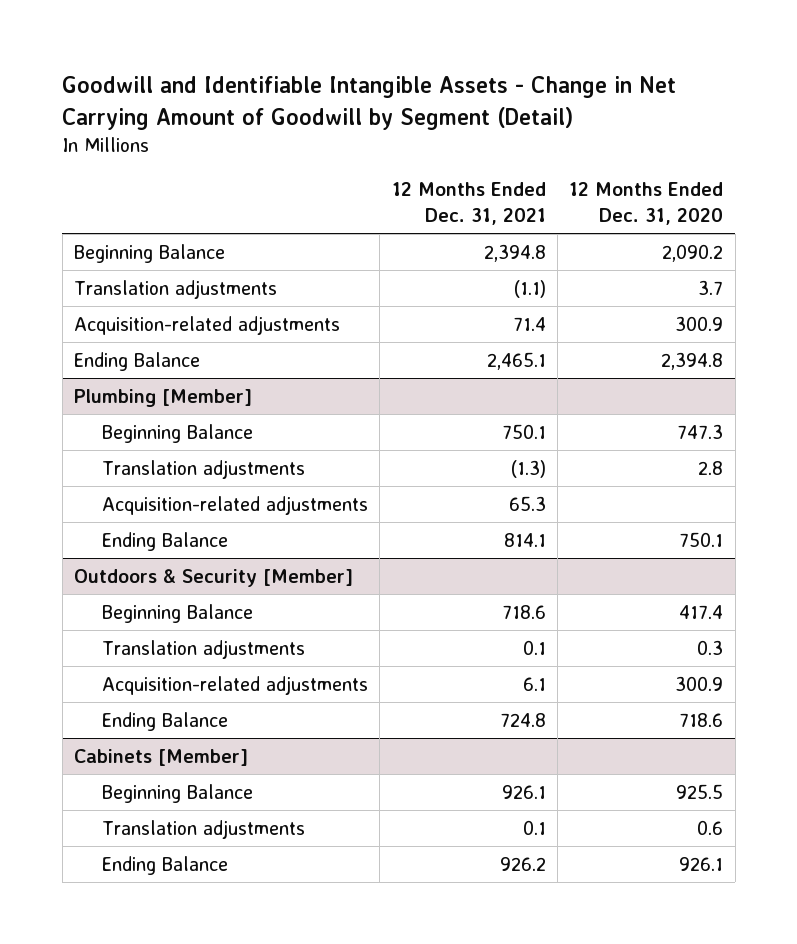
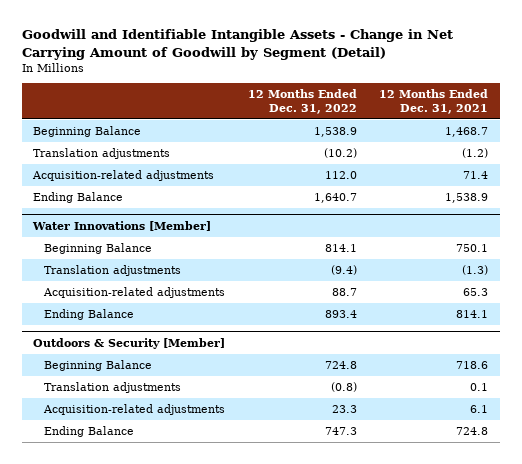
[569,182,724,225] 12 Months Ended Dec. 31, 2020 -> none
none -> [247,89,357,114] 12 Months Ended Dec. 31, 2022
[483,243,546,262] 2,394.8 -> [445,127,489,138] 1,468.7
[513,279,546,298] (1.1) -> [462,148,489,159] (1.2)
[74,388,253,407] Plumbing [Member] -> none
[486,351,546,370] 2,465.1 -> [445,193,489,204] 1,538.9
none -> [32,221,212,232] Water Innovations [Member]
[74,748,249,766] Cabinets [Member] -> none
[102,783,254,803] Beginning Balance -> none
[102,819,306,839] Translation adjustments -> none
[102,855,229,875] Ending Balance -> none

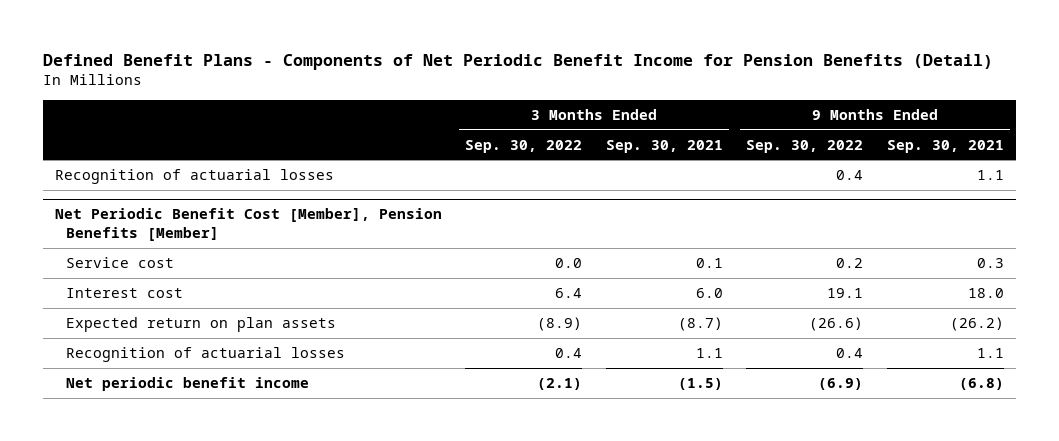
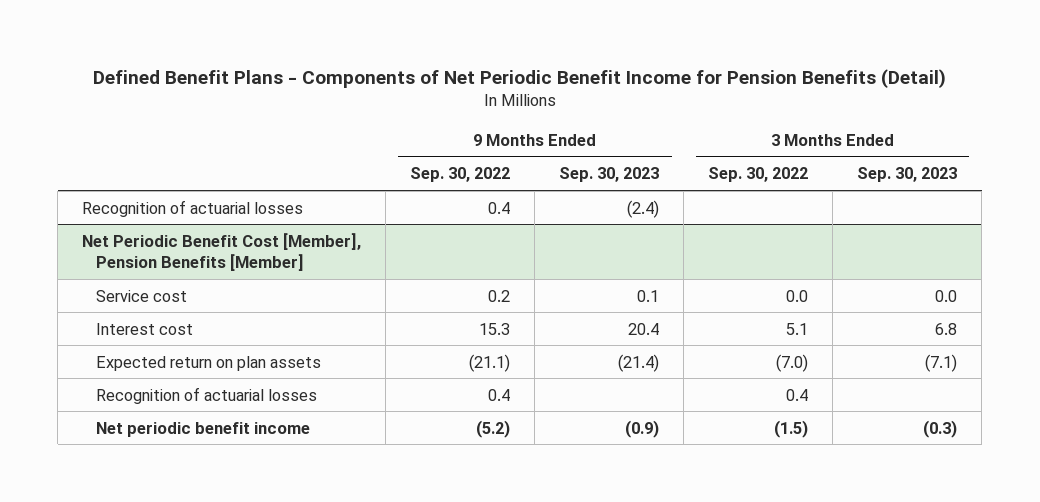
[605,139,723,153] Sep. 30, 2021 -> none
[886,139,1004,153] Sep. 30, 2021 -> none
none -> [559,167,660,183] Sep. 30, 2023
none -> [857,167,958,183] Sep. 30, 2023
[555,288,583,299] 6.4 -> [786,322,809,335] 5.1
[827,288,864,299] 19.1 -> [479,322,511,335] 15.3
[537,317,583,332] (8.9) -> [776,353,809,372] (7.0)
[809,317,864,332] (26.6) -> [469,353,511,372] (21.1)
[537,378,583,391] (2.1) -> [774,419,809,438] (1.5)
[818,378,864,391] (6.9) -> [476,419,511,438] (5.2)

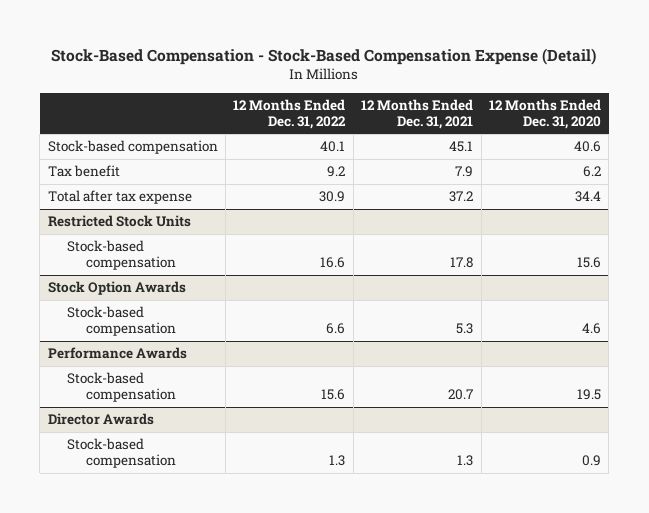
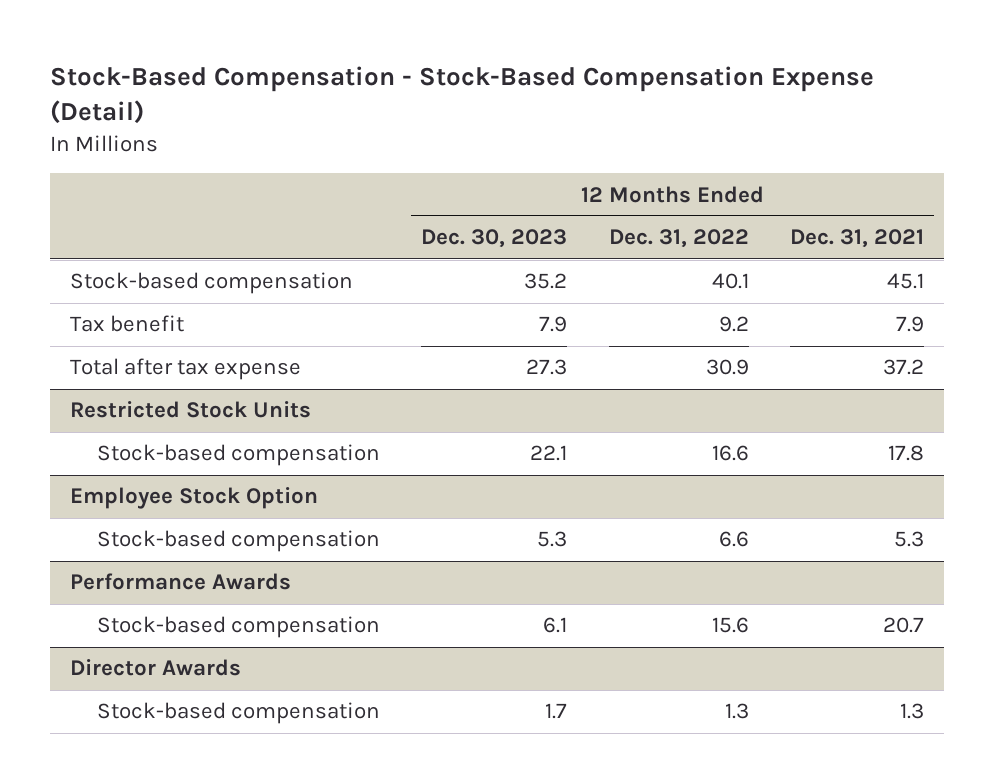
[488,98,601,129] 12 Months Ended Dec. 31, 2020 -> none
none -> [421,229,568,249] Dec. 30, 2023
[47,281,186,296] Stock Option Awards -> [70,487,319,510] Employee Stock Option

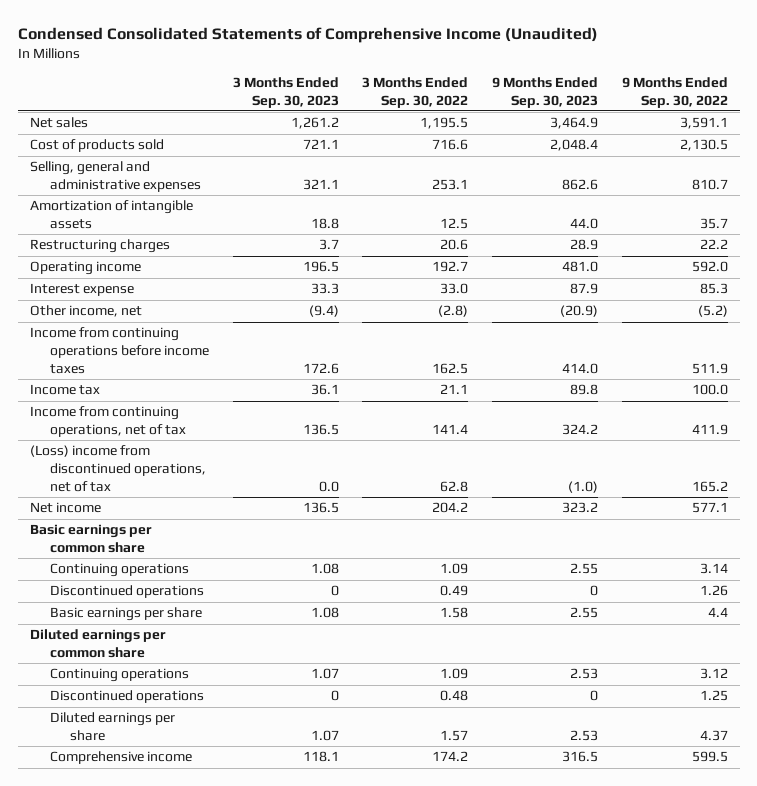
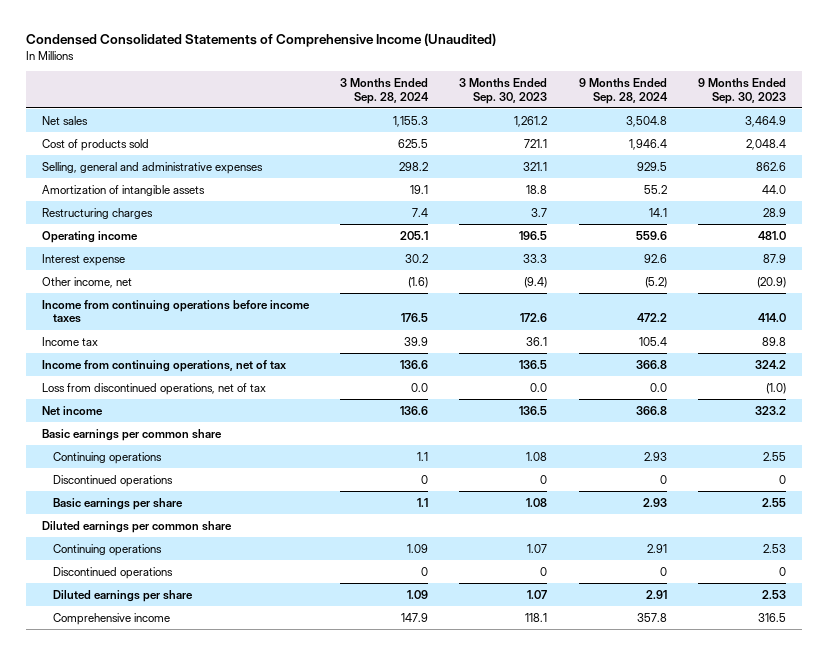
[362,76,469,108] 3 Months Ended Sep. 30, 2022 -> none
[621,76,728,108] 9 Months Ended Sep. 30, 2022 -> none
none -> [340,77,430,104] 3 Months Ended Sep. 28, 2024
none -> [578,77,668,104] 9 Months Ended Sep. 28, 2024
[29,445,206,492] (Loss) income from discontinued operations, net of tax -> [41,382,266,395] Loss from discontinued operations, net of tax

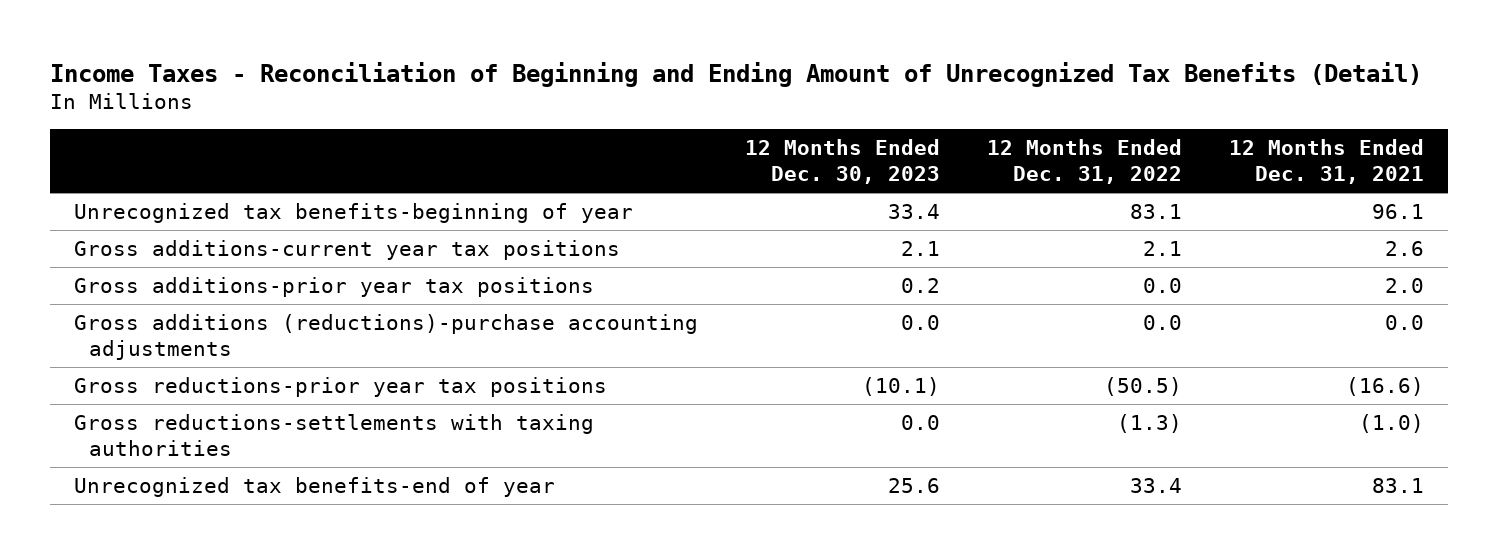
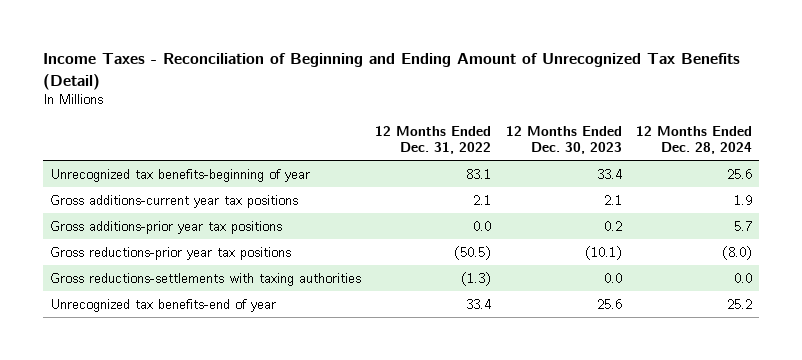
[1229,139,1425,185] 12 Months Ended Dec. 31, 2021 -> none
none -> [636,125,753,154] 12 Months Ended Dec. 28, 2024
[73,313,698,360] Gross additions (reductions)-purchase accounting adjustments -> none

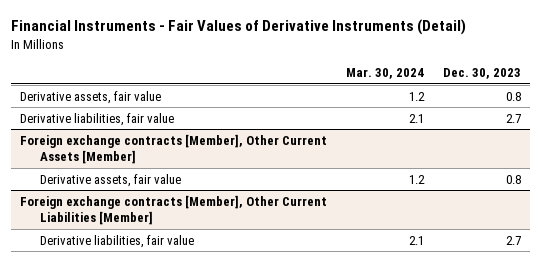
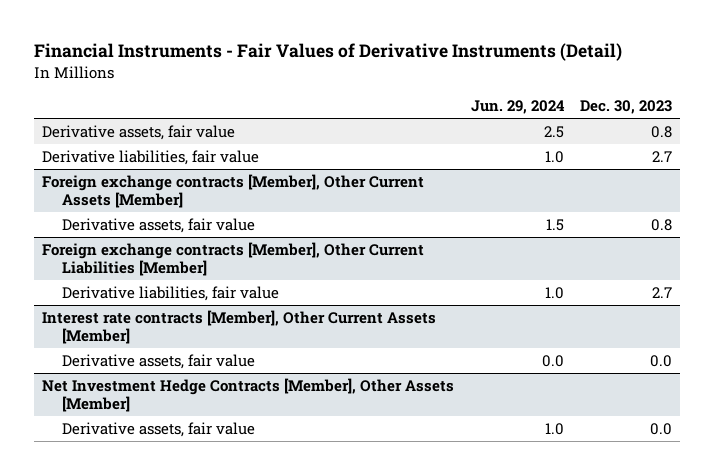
[345,68,424,80] Mar. 30, 2024 -> none
none -> [470,100,565,115] Jun. 29, 2024
none -> [42,309,437,345] Interest rate contracts [Member], Other Current Assets [Member]
none -> [62,353,256,369] Derivative assets, fair value
none -> [42,377,455,413] Net Investment Hedge Contracts [Member], Other Assets [Member]
none -> [62,421,256,437] Derivative assets, fair value

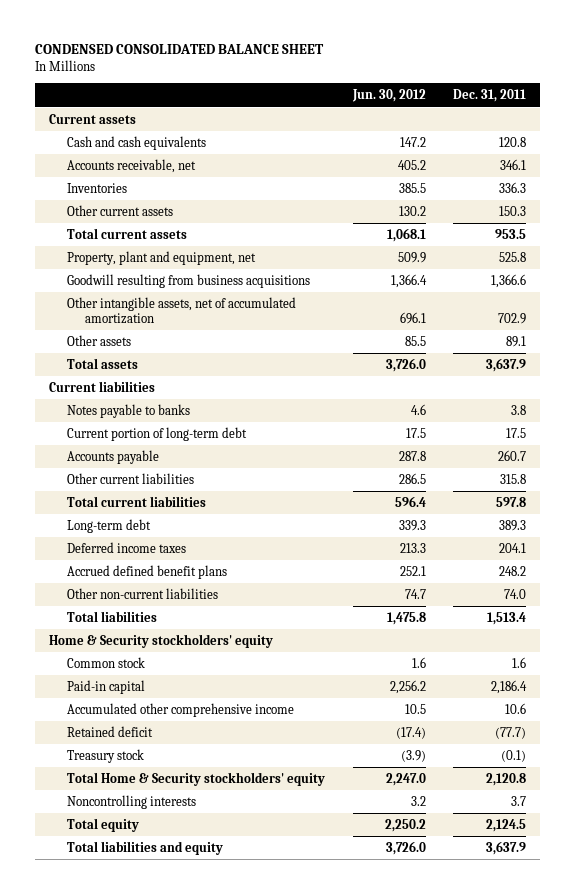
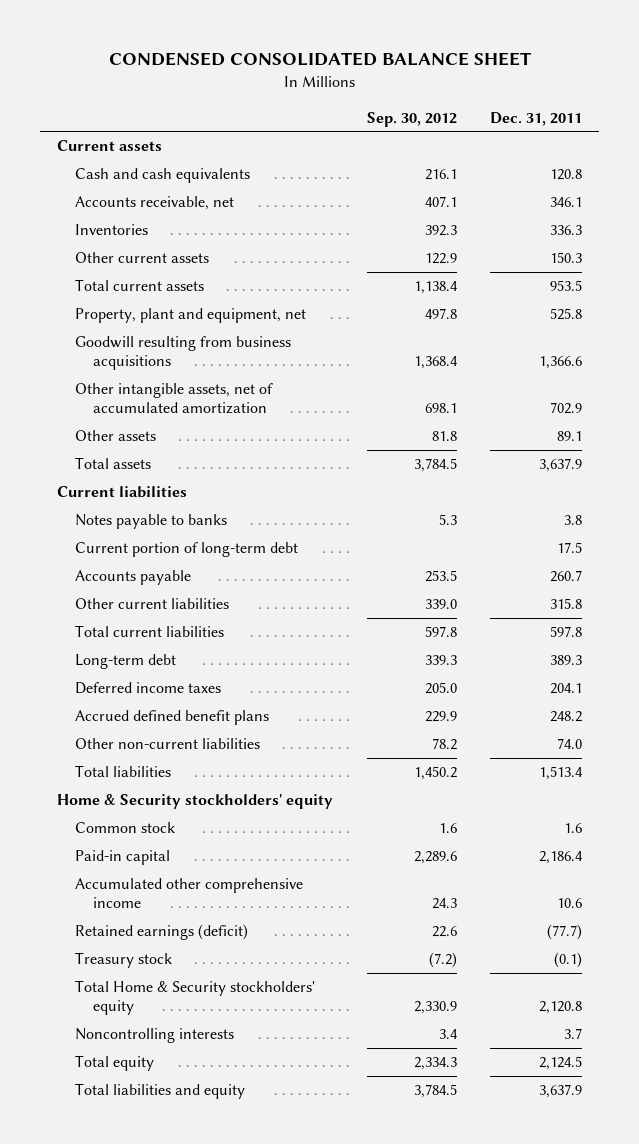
[351,89,426,103] Jun. 30, 2012 -> none
none -> [366,111,457,127] Sep. 30, 2012
[67,725,154,737] Retained deficit -> [74,924,248,941] Retained earnings (deficit)

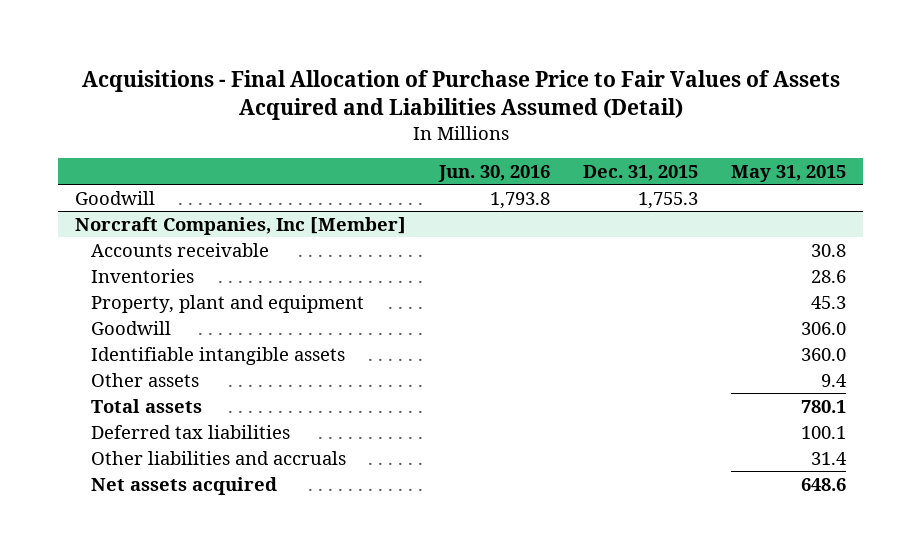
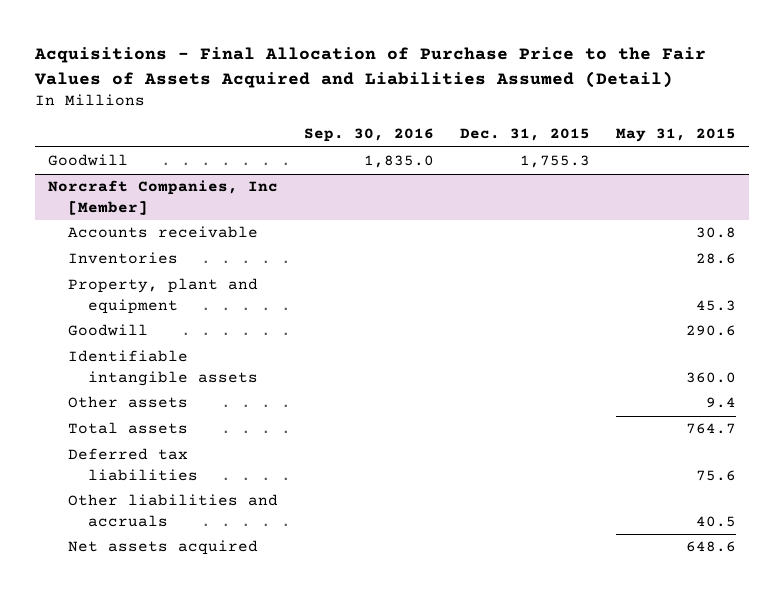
[81,69,840,121] Acquisitions - Final Allocation of Purchase Price to Fair Values of Assets Acquired and Liabilities Assumed (Detail) -> [33,47,706,88] Acquisitions - Final Allocation of Purchase Price to the Fair Values of Assets Acquired and Liabilities Assumed (Detail)
[438,164,551,182] Jun. 30, 2016 -> none
none -> [303,128,434,143] Sep. 30, 2016
[801,321,847,335] 306.0 -> [685,325,736,337] 290.6
[801,399,847,413] 780.1 -> [685,423,736,435] 764.7
[801,425,847,439] 100.1 -> [695,469,736,481] 75.6
[811,451,848,465] 31.4 -> [695,515,736,527] 40.5

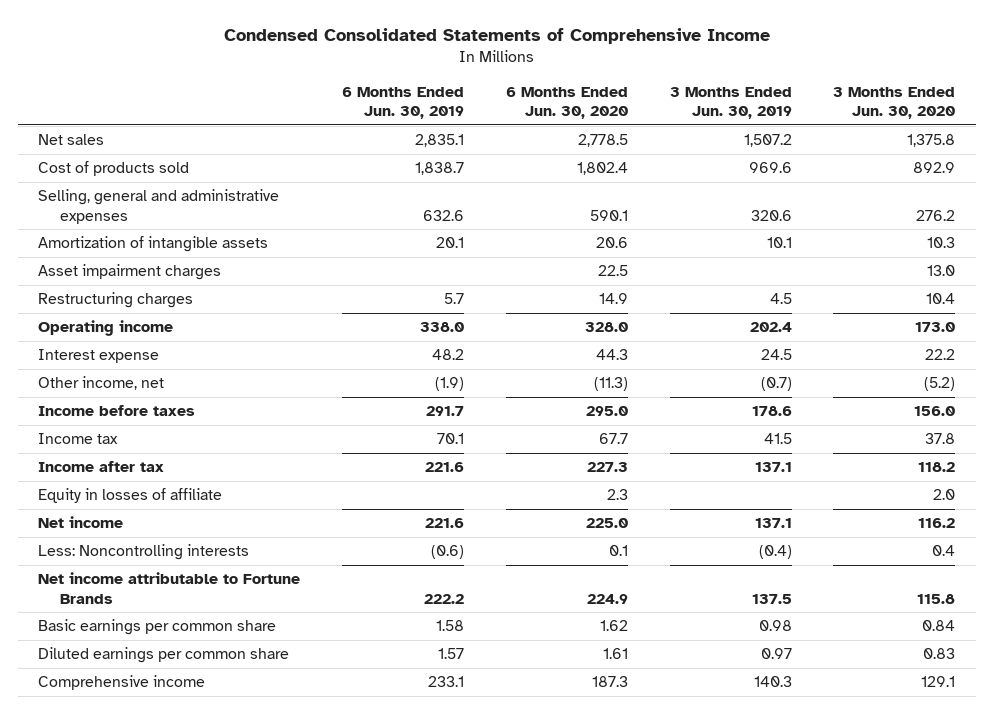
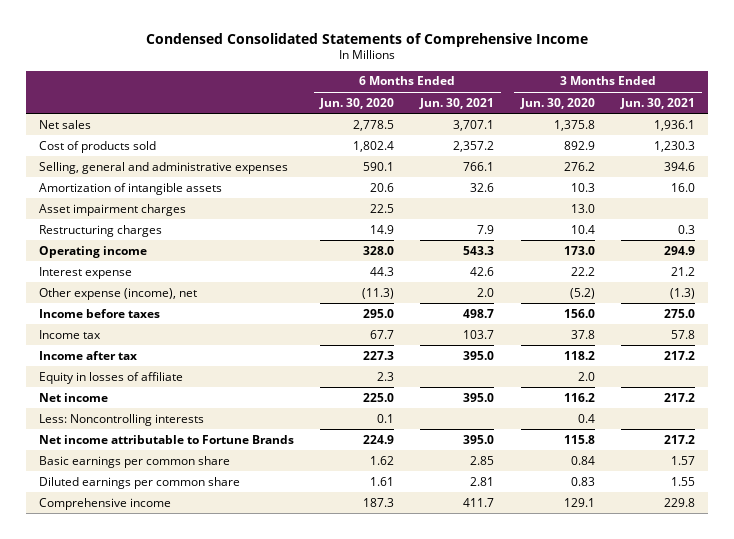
[342,86,465,120] 6 Months Ended Jun. 30, 2019 -> none
[669,86,792,120] 3 Months Ended Jun. 30, 2019 -> none
none -> [419,97,495,109] Jun. 30, 2021
none -> [620,97,696,109] Jun. 30, 2021
[38,376,165,391] Other income, net -> [38,287,197,300] Other expense (income), net

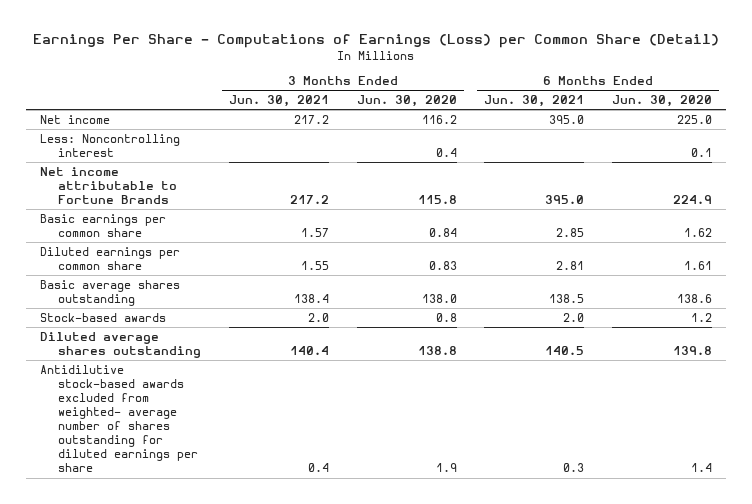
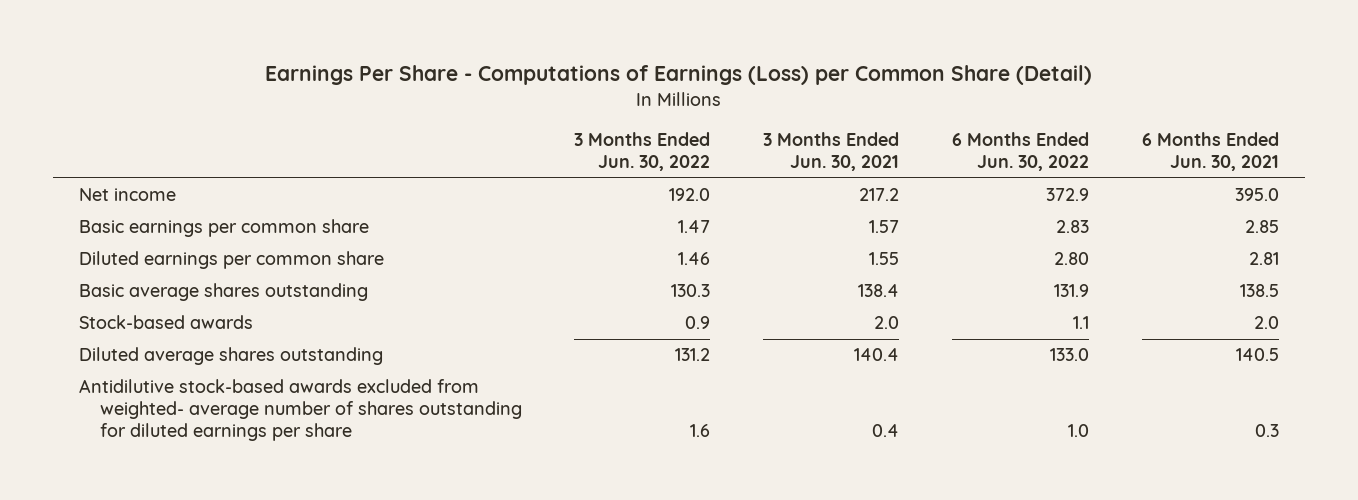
[356,95,457,108] Jun. 30, 2020 -> none
[612,95,713,108] Jun. 30, 2020 -> none
none -> [574,132,711,172] 3 Months Ended Jun. 30, 2022
none -> [951,132,1089,172] 6 Months Ended Jun. 30, 2022
[40,133,181,157] Less: Noncontrolling interest -> none
[40,166,177,205] Net income attributable to Fortune Brands -> none

